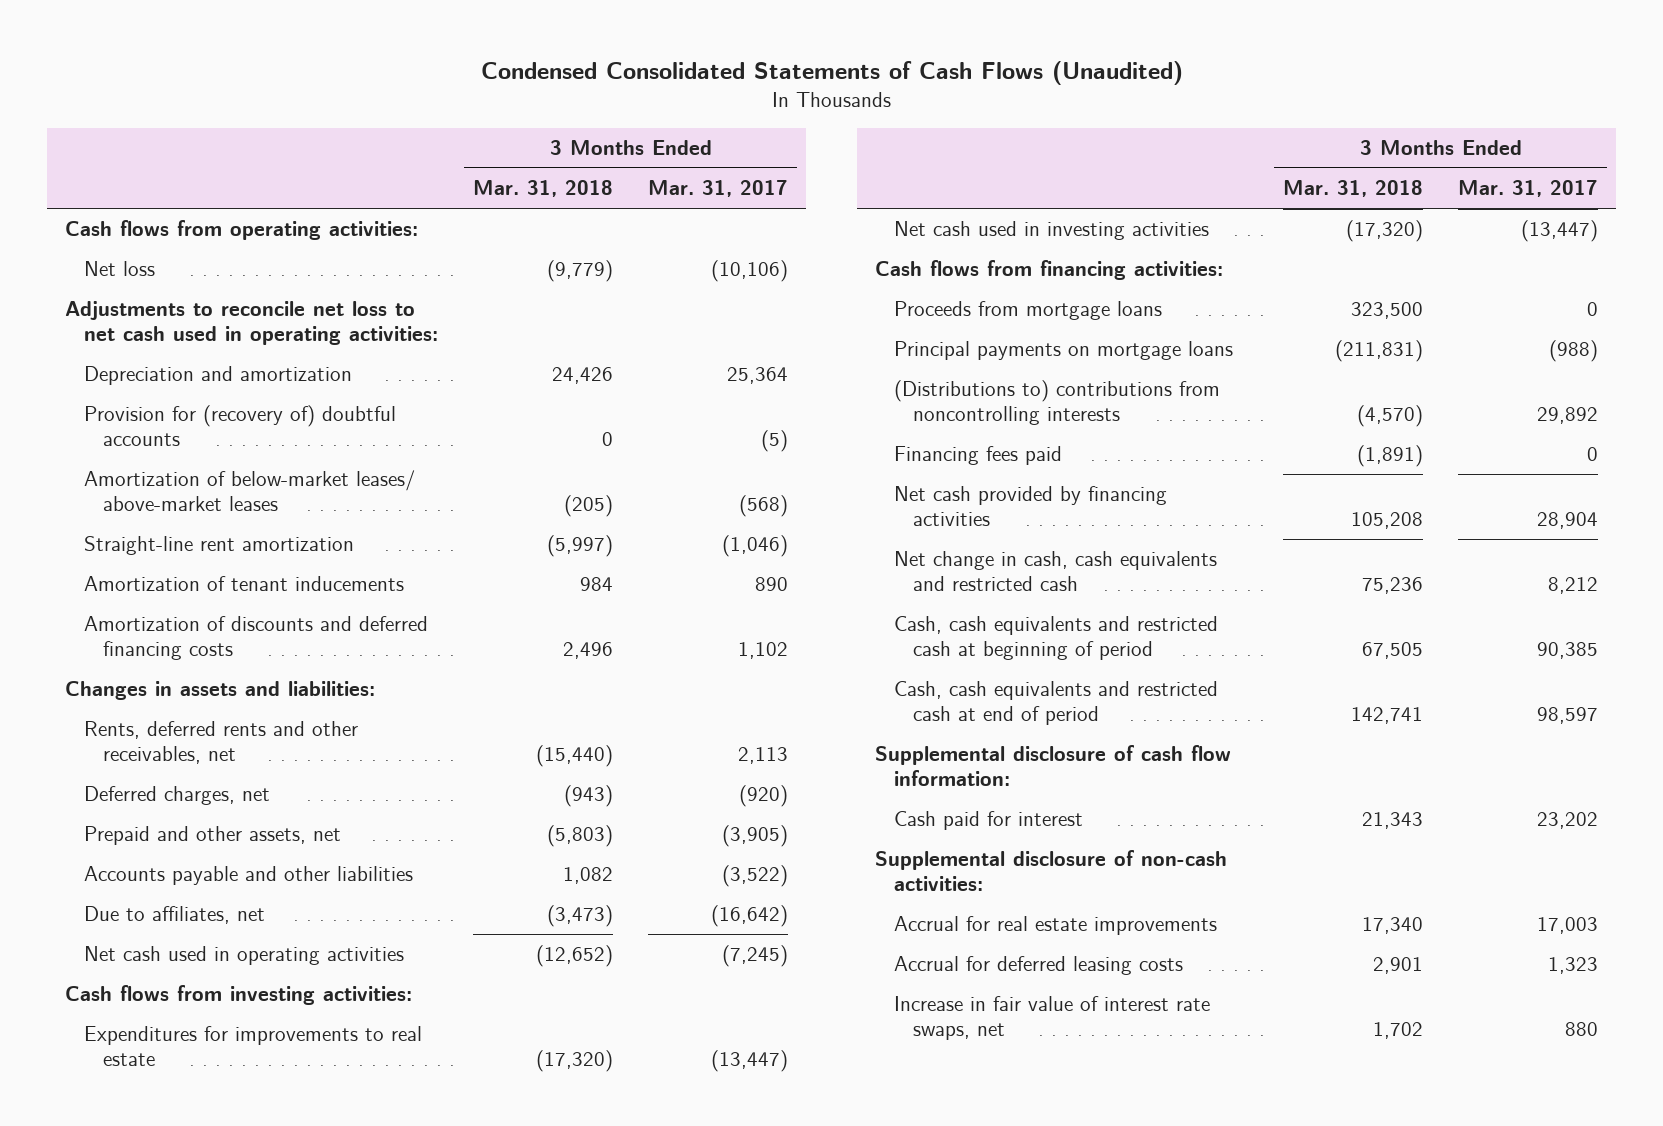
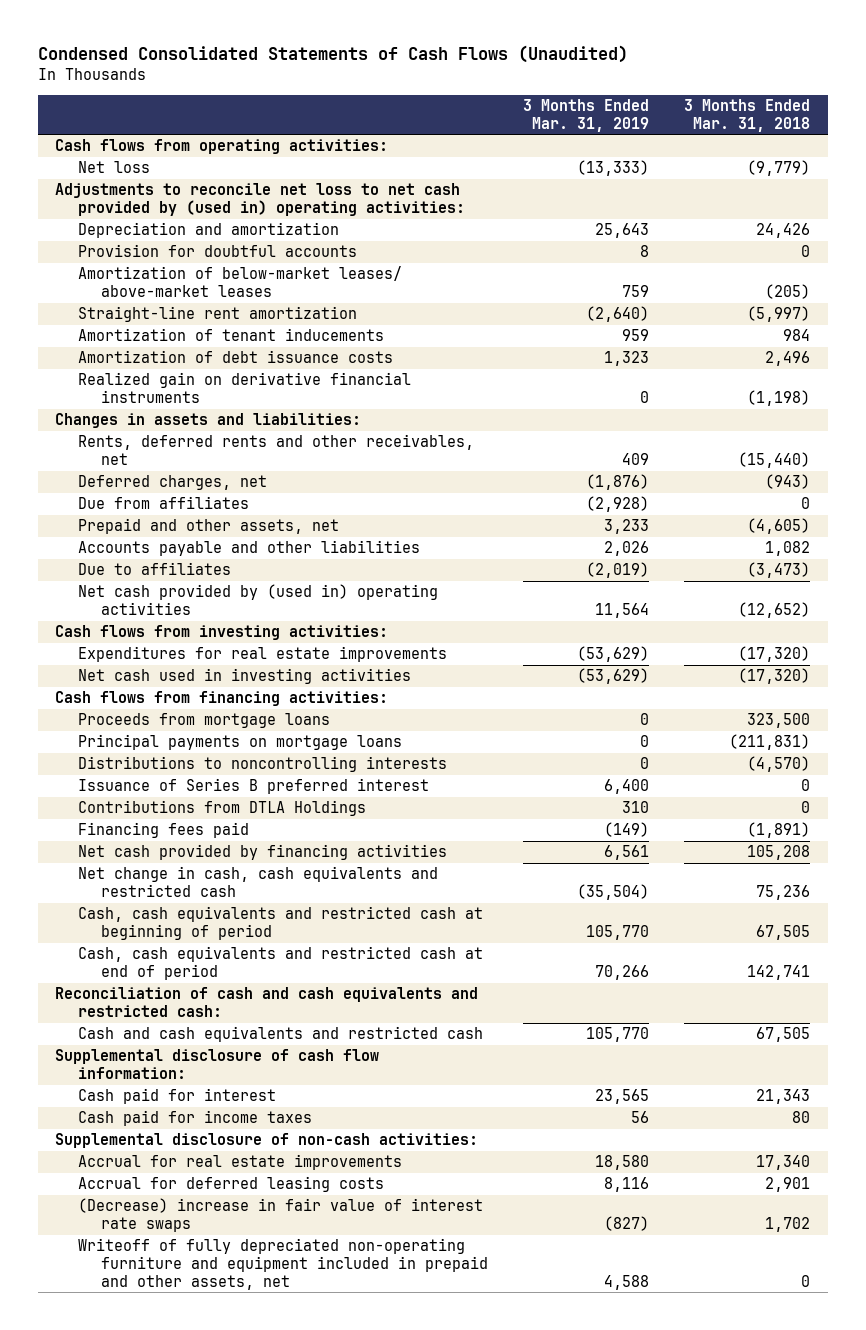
[648,180,789,198] Mar. 31, 2017 -> none
none -> [522,98,649,132] 3 Months Ended Mar. 31, 2019
[64,301,438,345] Adjustments to reconcile net loss to net cash used in operating activities: -> [55,183,465,216] Adjustments to reconcile net loss to net cash provided by (used in) operating activities:
[83,405,396,446] Provision for (recovery of) doubtful accounts -> [77,244,357,258] Provision for doubtful accounts
[83,616,428,660] Amortization of discounts and deferred financing costs -> [77,350,393,364] Amortization of debt issuance costs
none -> [77,372,411,403] Realized gain on derivative financial instruments
none -> [77,496,249,510] Due from affiliates
[547,825,614,848] (5,803) -> [747,518,811,535] (4,605)
[83,906,265,925] Due to affiliates, net -> [77,562,231,576] Due to affiliates
[83,946,404,966] Net cash used in operating activities -> [77,584,438,615] Net cash provided by (used in) operating activities
[83,1026,422,1066] Expenditures for improvements to real estate -> [77,646,447,663] Expenditures for real estate improvements
[893,380,1220,425] (Distributions to) contributions from noncontrolling interests -> [77,756,447,773] Distributions to noncontrolling interests
none -> [77,778,429,795] Issuance of Series B preferred interest
none -> [77,800,366,817] Contributions from DTLA Holdings
none -> [55,987,479,1017] Reconciliation of cash and cash equivalents and restricted cash:
none -> [77,1026,483,1043] Cash and cash equivalents and restricted cash
none -> [77,1110,312,1127] Cash paid for income taxes
[893,996,1210,1040] Increase in fair value of interest rate swaps, net -> [77,1198,483,1232] (Decrease) increase in fair value of interest rate swaps
none -> [77,1238,488,1290] Writeoff of fully depreciated non-operating furniture and equipment included in prepaid and other assets, net

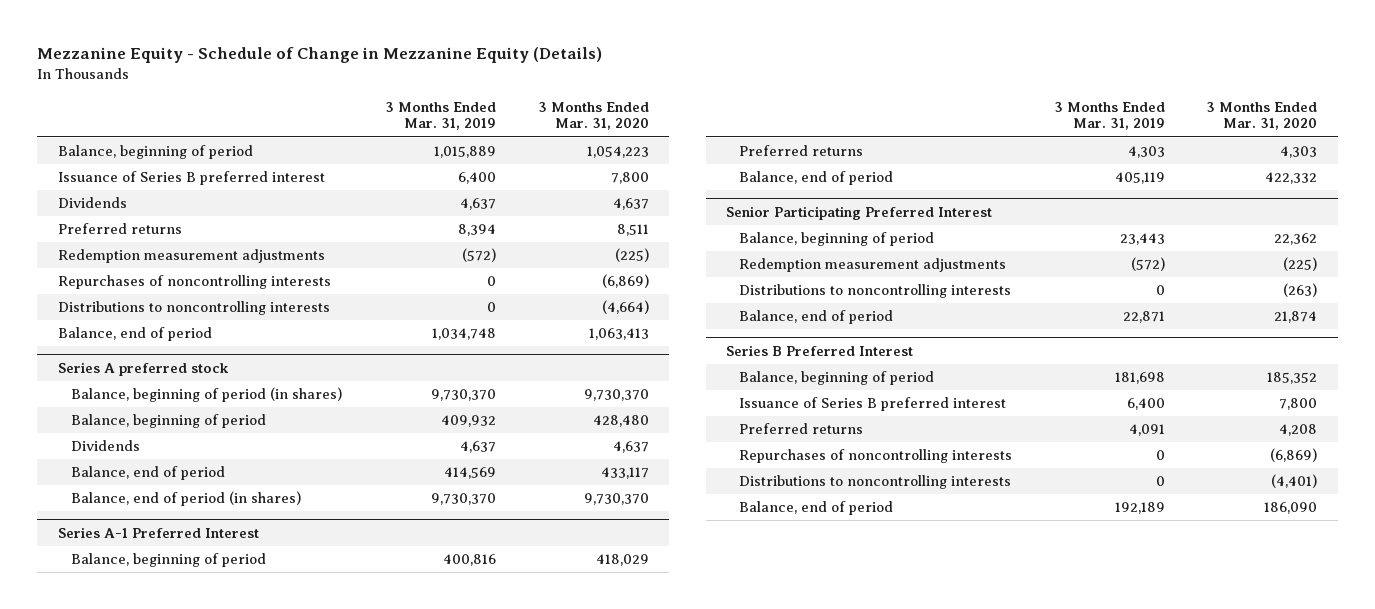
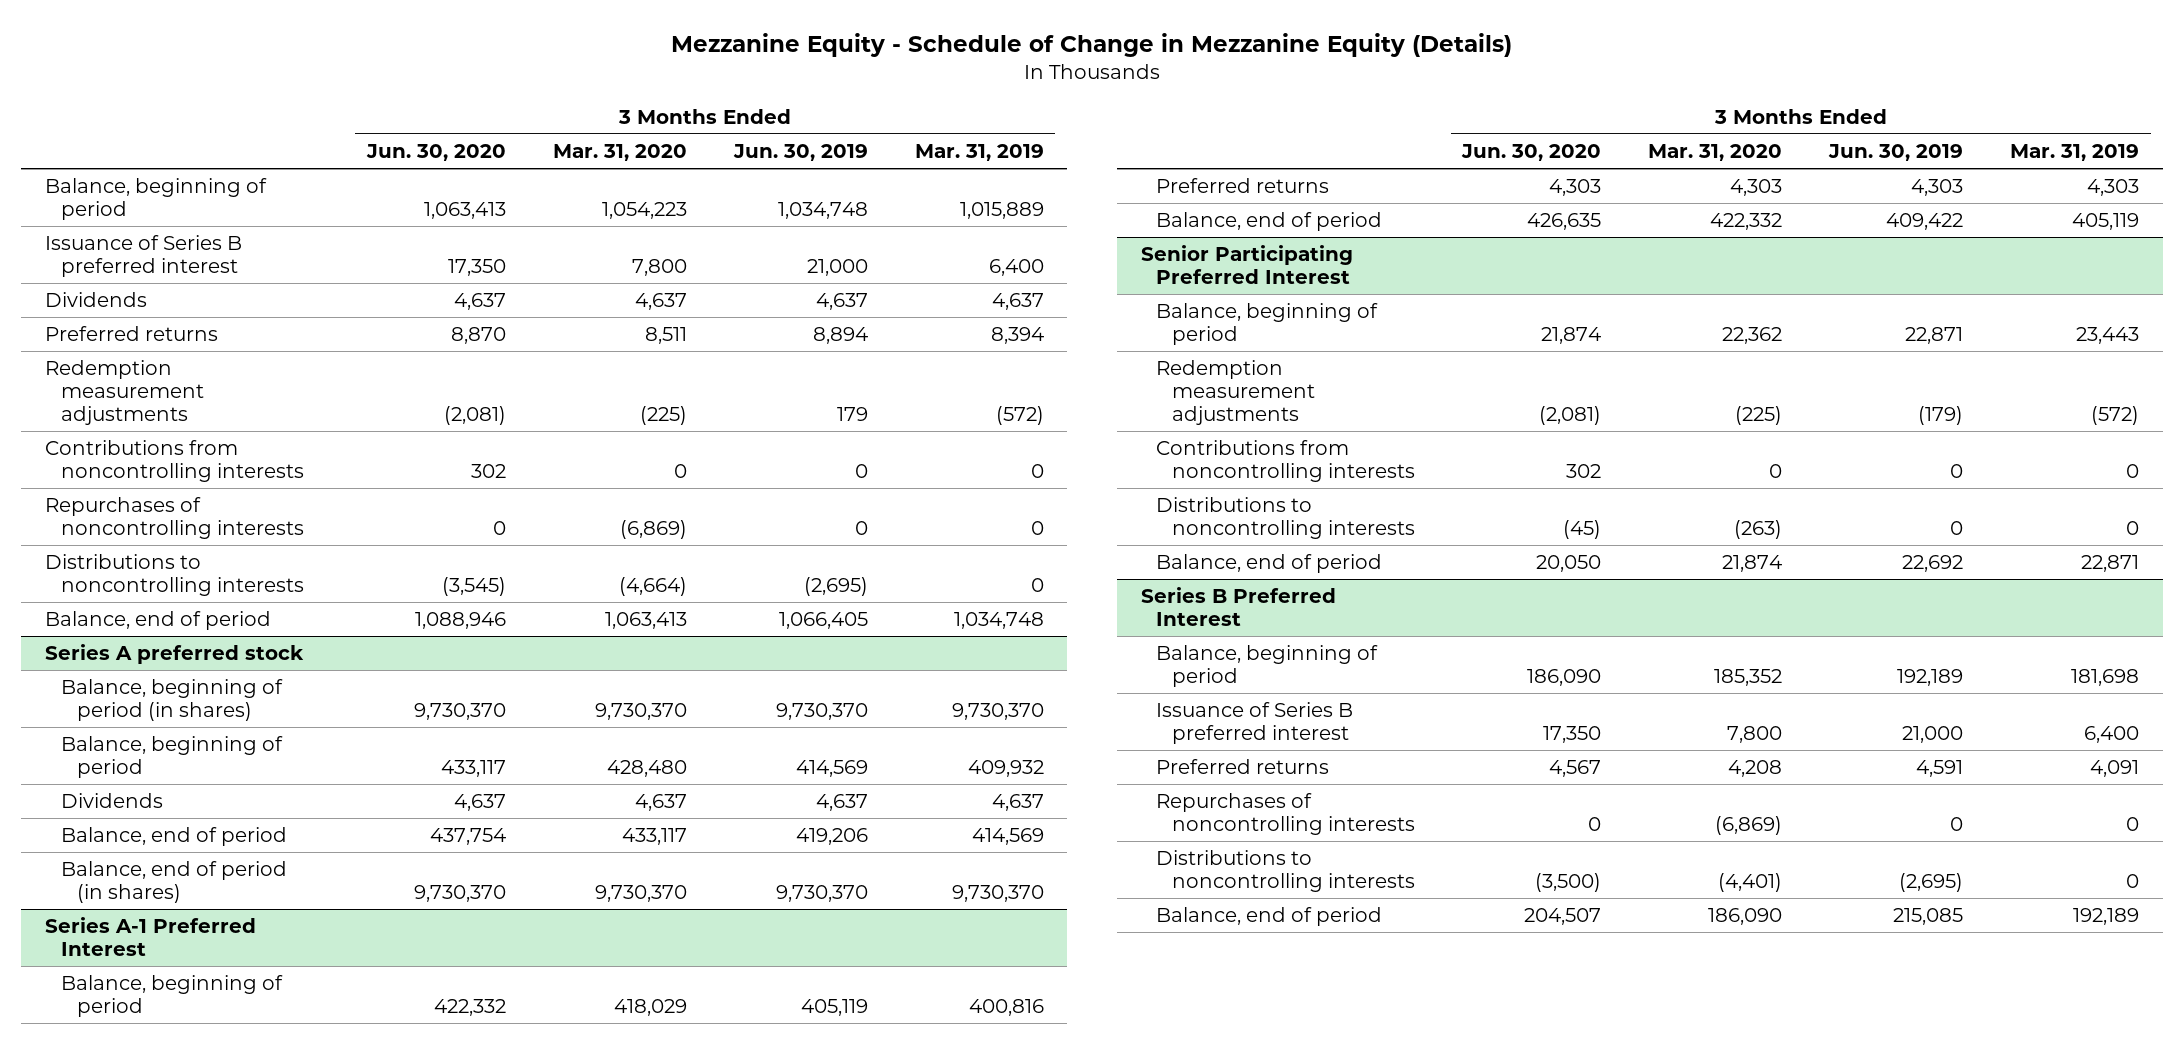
none -> [365,143,506,161] Jun. 30, 2020
none -> [732,143,868,161] Jun. 30, 2019
none -> [44,440,304,483] Contributions from noncontrolling interests
none -> [1156,440,1416,483] Contributions from noncontrolling interests

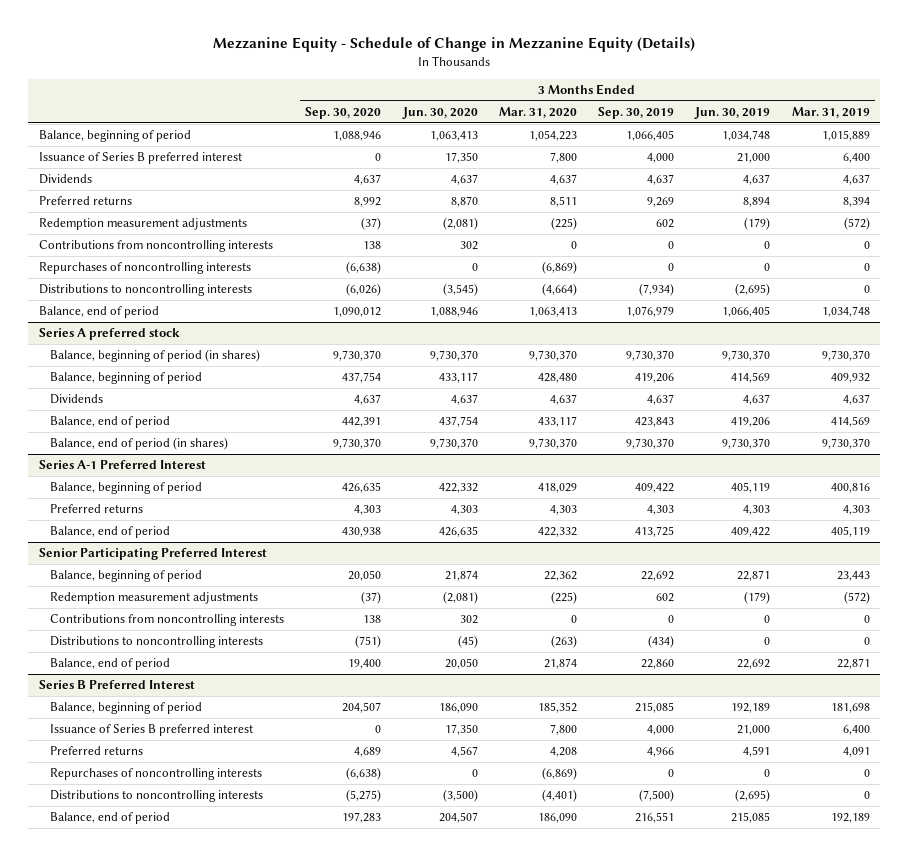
none -> [305,106,382,119] Sep. 30, 2020
none -> [598,106,675,119] Sep. 30, 2019
[836,407,868,422] 179 -> [744,217,771,231] (179)

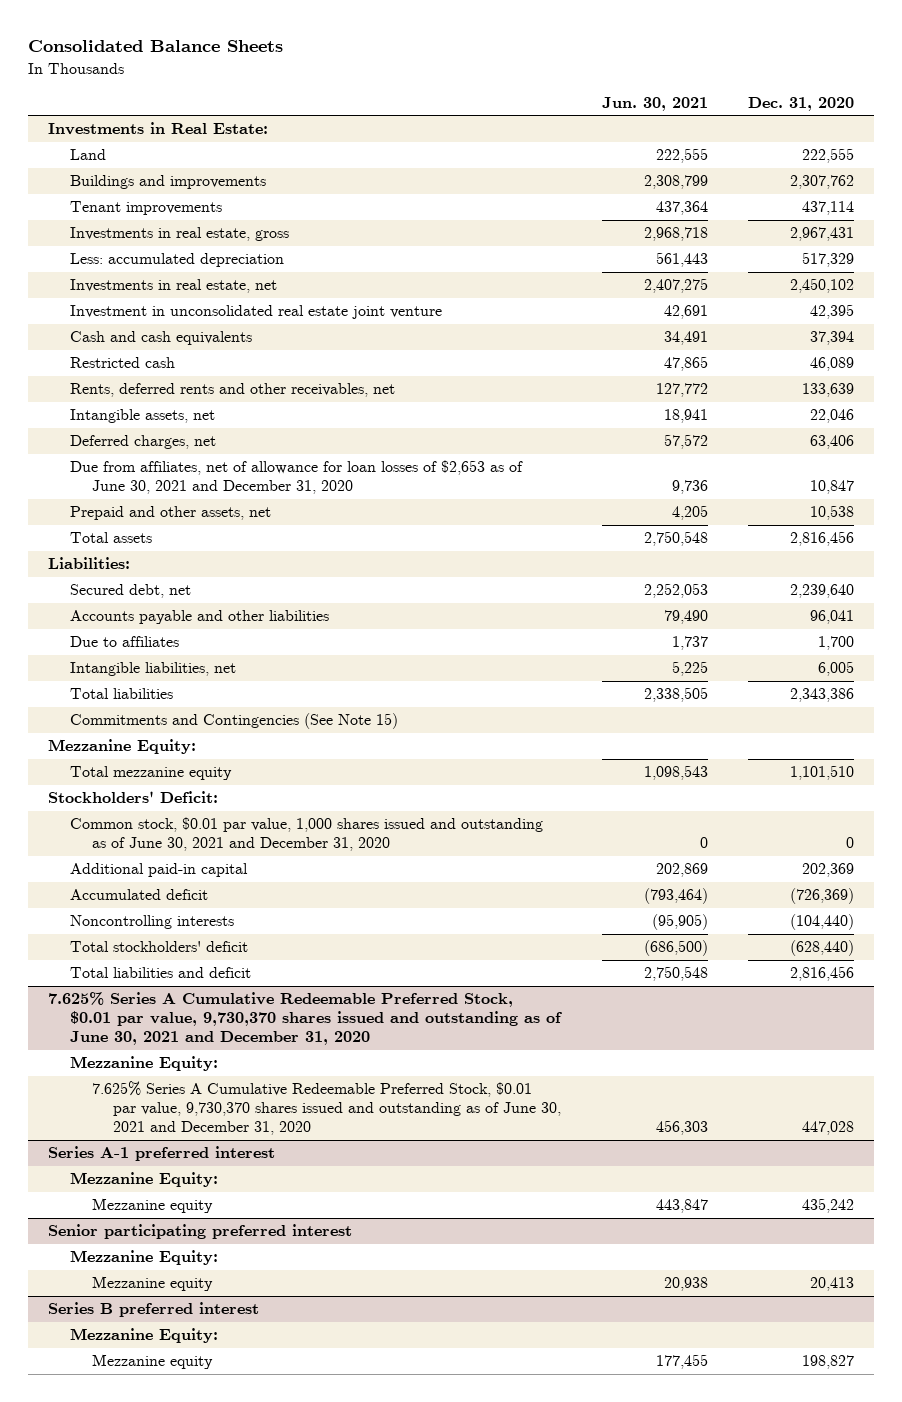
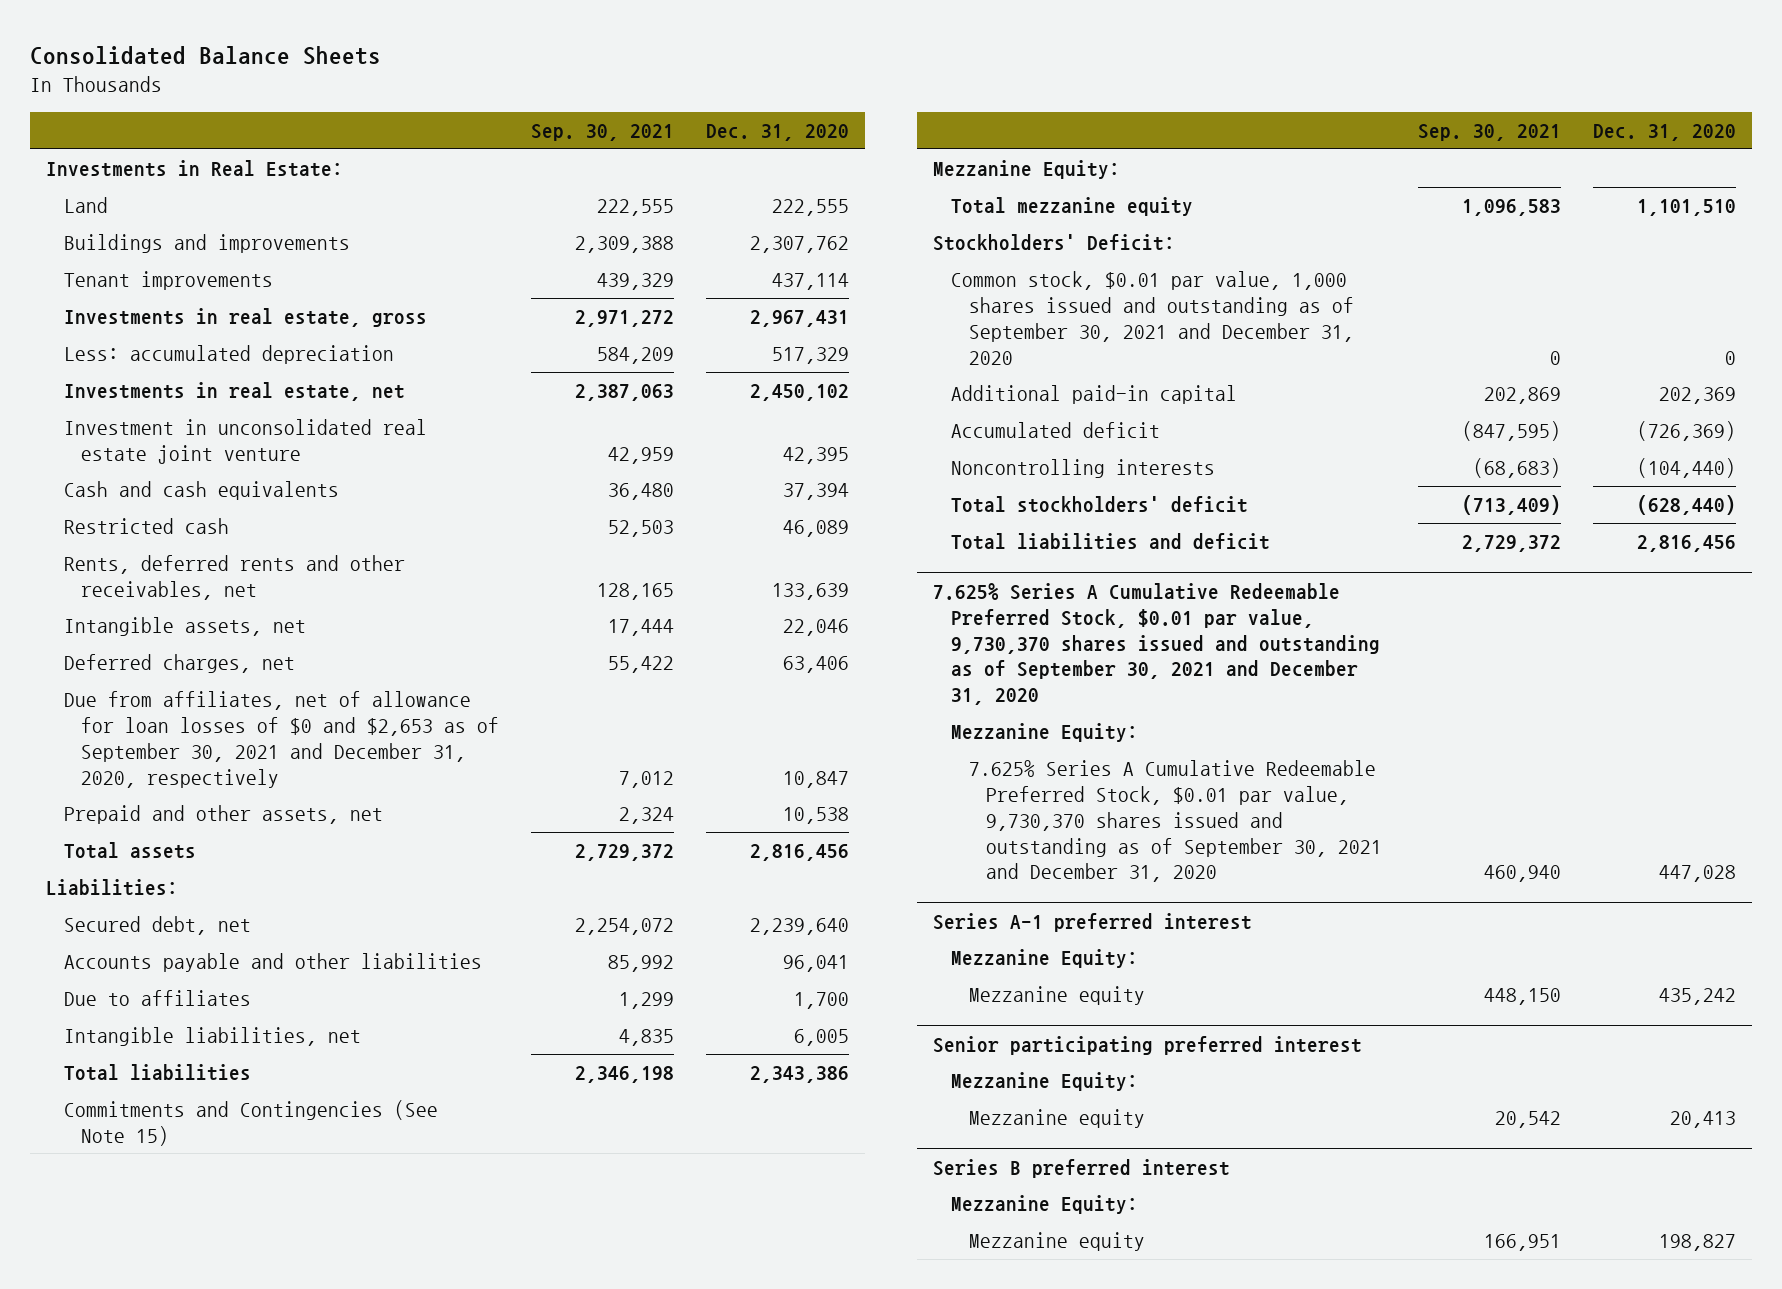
[601,96,708,111] Jun. 30, 2021 -> none
none -> [531,124,675,142] Sep. 30, 2021
[69,460,523,495] Due from affiliates, net of allowance for loan losses of $2,653 as of June 30, 2021 and December 31, 2020 -> [63,691,500,788] Due from affiliates, net of allowance for loan losses of $0 and $2,653 as of September 30, 2021 and December 31, 2020, respectively
[69,817,543,852] Common stock, $0.01 par value, 1,000 shares issued and outstanding as of June 30, 2021 and December 31, 2020 -> [950,271,1354,365] Common stock, $0.01 par value, 1,000 shares issued and outstanding as of September 30, 2021 and December 31, 2020
[48,992,562,1046] 7.625% Series A Cumulative Redeemable Preferred Stock, $0.01 par value, 9,730,370 shares issued and outstanding as of June 30, 2021 and December 31, 2020 -> [933,582,1380,706] 7.625% Series A Cumulative Redeemable Preferred Stock, $0.01 par value, 9,730,370 shares issued and outstanding as of September 30, 2021 and December 31, 2020
[91,1081,562,1136] 7.625% Series A Cumulative Redeemable Preferred Stock, $0.01 par value, 9,730,370 shares issued and outstanding as of June 30, 2021 and December 31, 2020 -> [968,760,1383,883] 7.625% Series A Cumulative Redeemable Preferred Stock, $0.01 par value, 9,730,370 shares issued and outstanding as of September 30, 2021 and December 31, 2020

